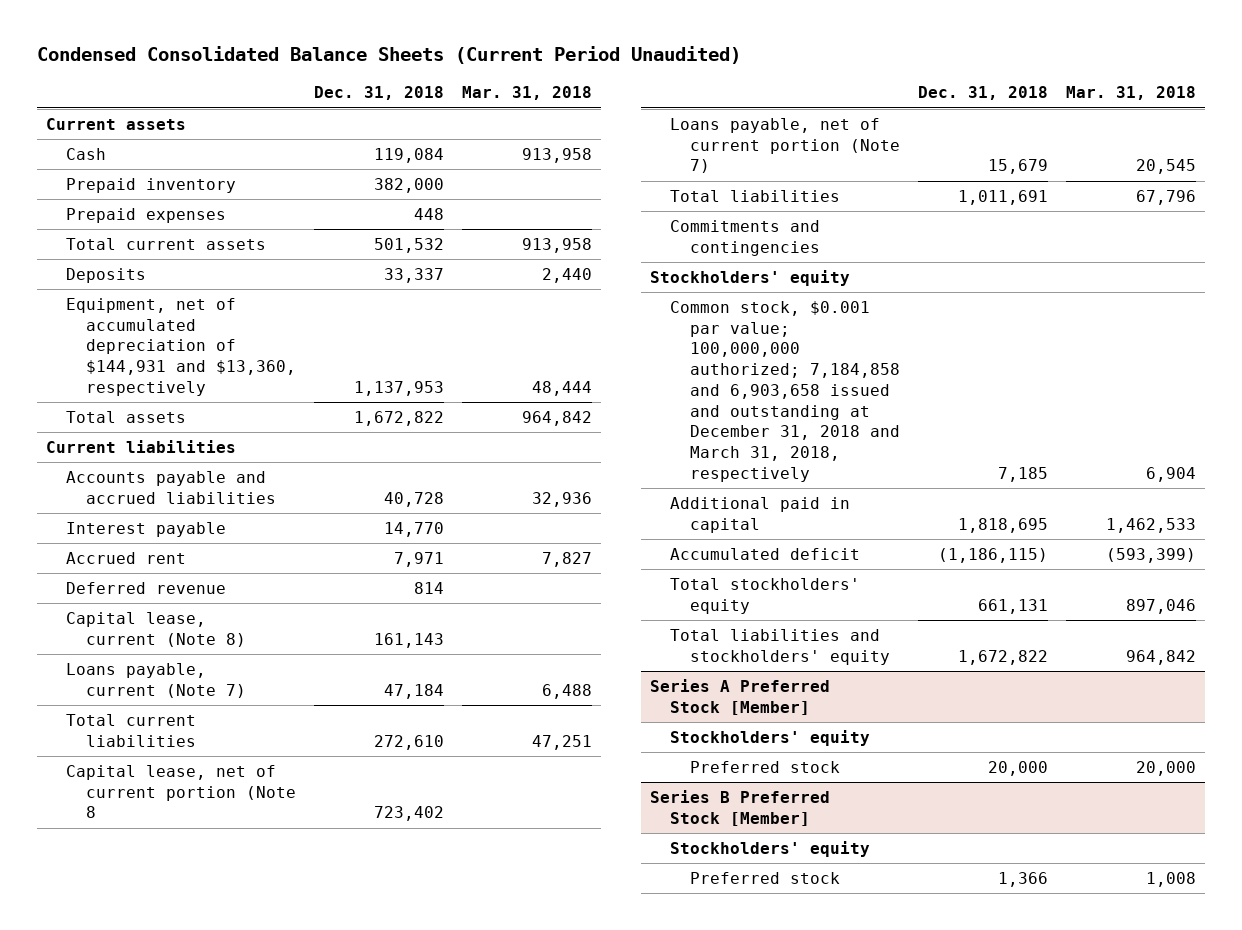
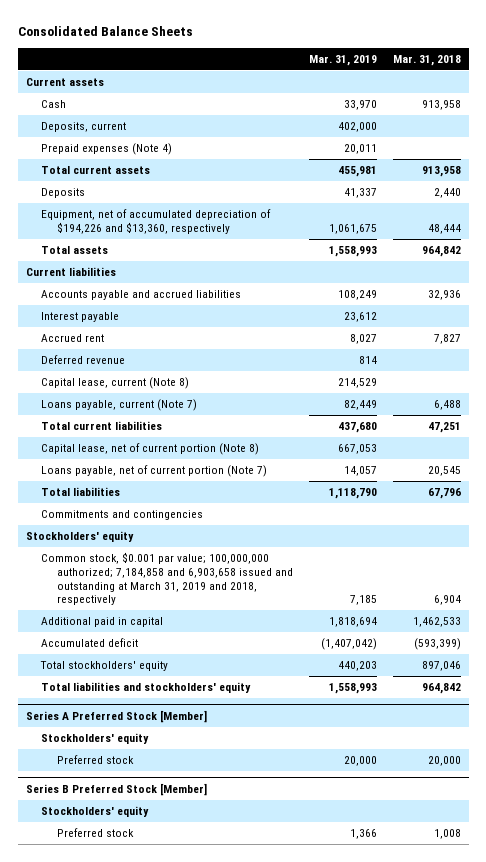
[36,46,741,65] Condensed Consolidated Balance Sheets (Current Period Unaudited) -> [17,26,193,37] Consolidated Balance Sheets
[313,86,444,101] Dec. 31, 2018 -> none
none -> [308,54,377,66] Mar. 31, 2019
[65,177,236,193] Prepaid inventory -> [41,122,127,133] Deposits, current
[65,207,226,223] Prepaid expenses -> [41,143,173,156] Prepaid expenses (Note 4)
[65,297,296,396] Equipment, net of accumulated depreciation of $144,931 and $13,360, respectively -> [41,209,272,234] Equipment, net of accumulated depreciation of $194,226 and $13,360, respectively
[65,764,296,819] Capital lease, net of current portion (Note 8 -> [41,443,260,456] Capital lease, net of current portion (Note 8)
[670,300,901,482] Common stock, $0.001 par value; 100,000,000 authorized; 7,184,858 and 6,903,658 issued and outstanding at December 31, 2018 and March 31, 2018, respectively -> [41,552,293,606] Common stock, $0.001 par value; 100,000,000 authorized; 7,184,858 and 6,903,658 issued and outstanding at March 31, 2019 and 2018, respectively

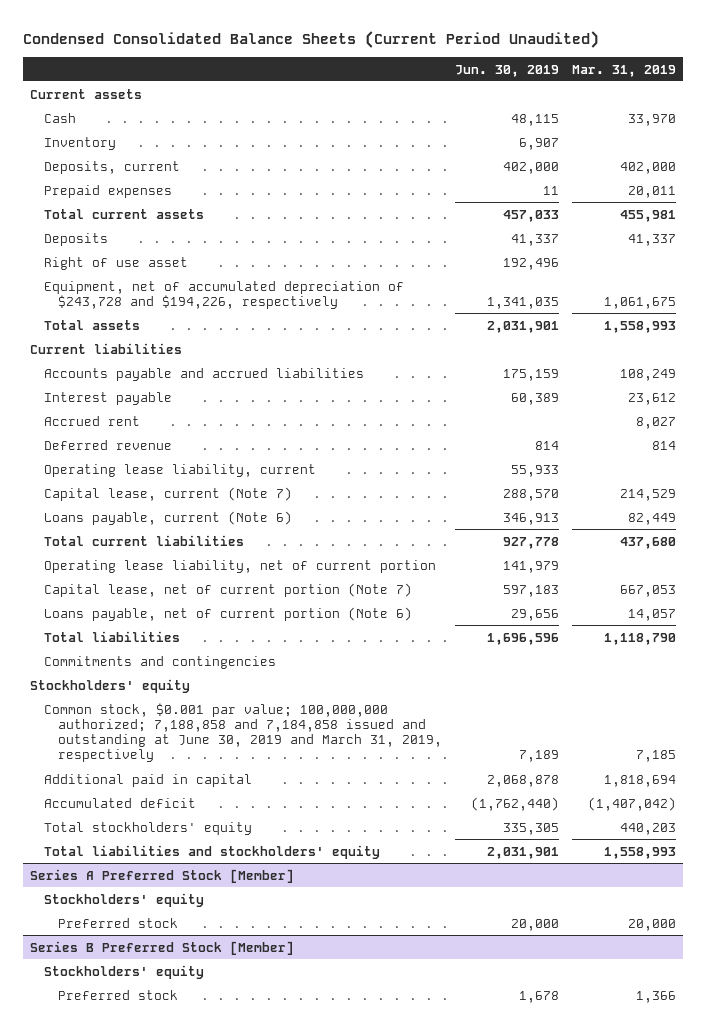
[17,26,193,37] Consolidated Balance Sheets -> [23,30,600,48] Condensed Consolidated Balance Sheets (Current Period Unaudited)
[392,54,461,66] Mar. 31, 2018 -> none
none -> [455,64,560,77] Jun. 30, 2019
none -> [43,136,116,150] Inventory
[41,143,173,156] Prepaid expenses (Note 4) -> [43,184,172,198] Prepaid expenses
none -> [43,256,188,270] Right of use asset
[41,209,272,234] Equipment, net of accumulated depreciation of $194,226 and $13,360, respectively -> [43,280,404,309] Equipment, net of accumulated depreciation of $243,728 and $194,226, respectively
none -> [43,463,316,477] Operating lease liability, current
[41,377,190,390] Capital lease, current (Note 8) -> [43,486,292,501] Capital lease, current (Note 7)
[41,399,198,412] Loans payable, current (Note 7) -> [43,510,292,525] Loans payable, current (Note 6)
none -> [43,559,436,573] Operating lease liability, net of current portion
[41,443,260,456] Capital lease, net of current portion (Note 8) -> [43,582,412,597] Capital lease, net of current portion (Note 7)
[41,465,268,478] Loans payable, net of current portion (Note 7) -> [43,606,412,621] Loans payable, net of current portion (Note 6)
[41,552,293,606] Common stock, $0.001 par value; 100,000,000 authorized; 7,184,858 and 6,903,658 issued and outstanding at March 31, 2019 and 2018, respectively -> [43,702,442,763] Common stock, $0.001 par value; 100,000,000 authorized; 7,188,858 and 7,184,858 issued and outstanding at June 30, 2019 and March 31, 2019, respectively

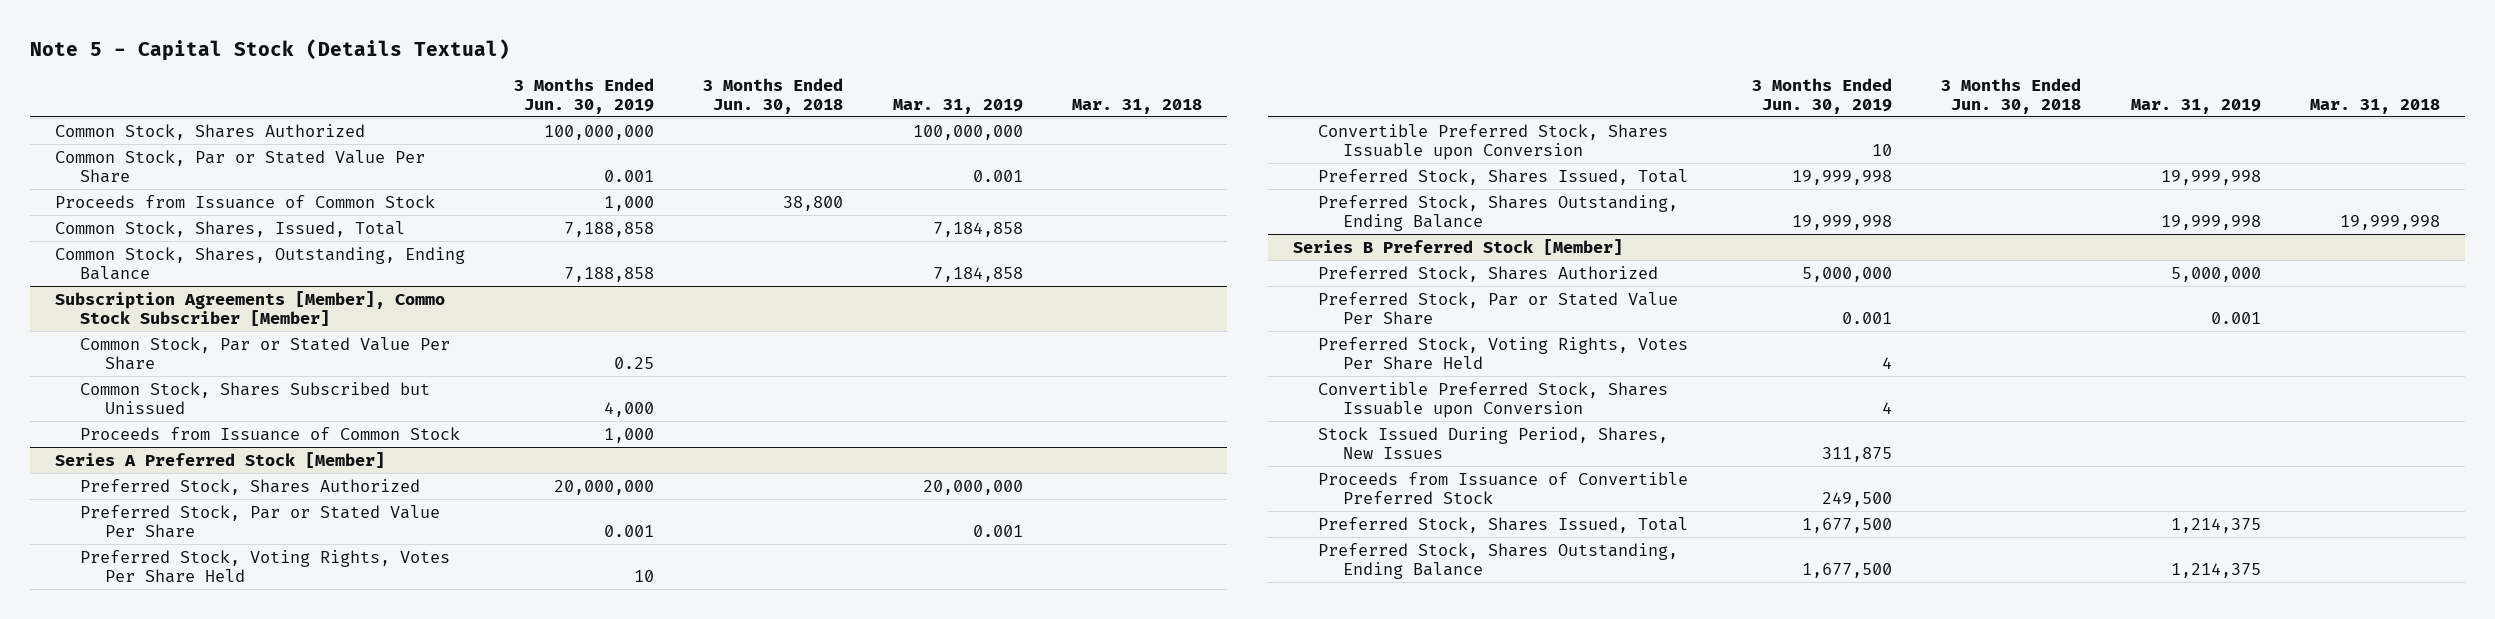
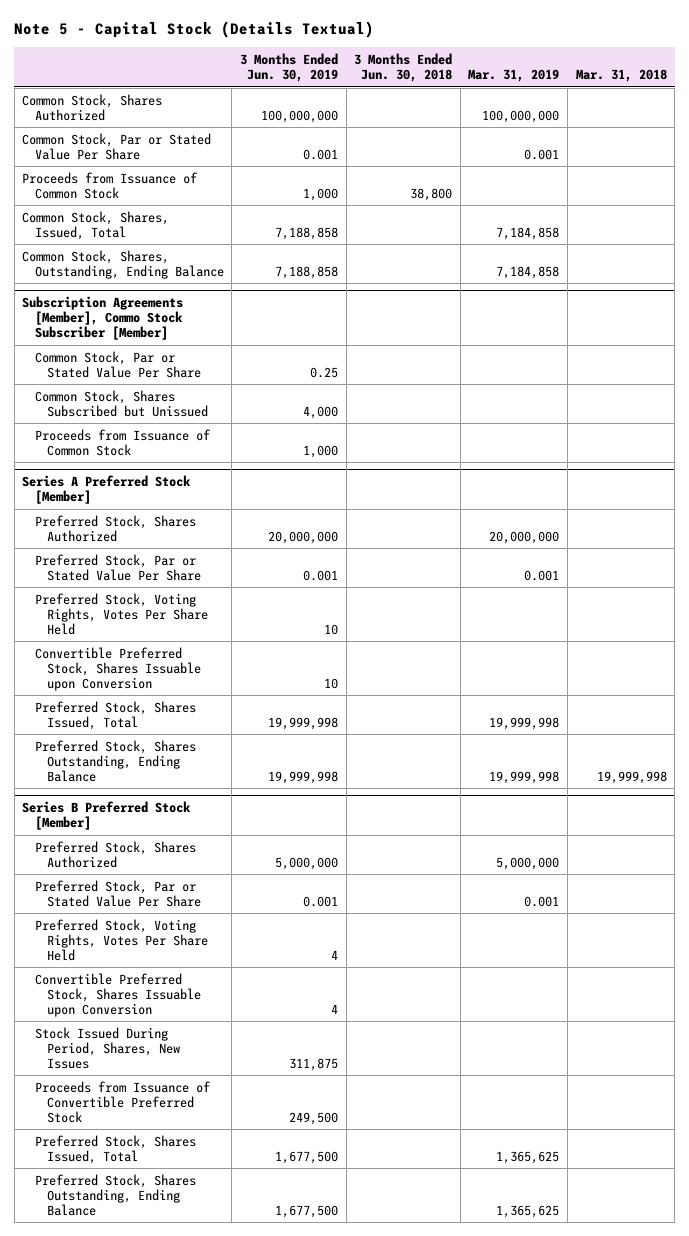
[2170,517,2261,533] 1,214,375 -> [496,1150,560,1164] 1,365,625
[2170,562,2261,578] 1,214,375 -> [496,1204,560,1218] 1,365,625

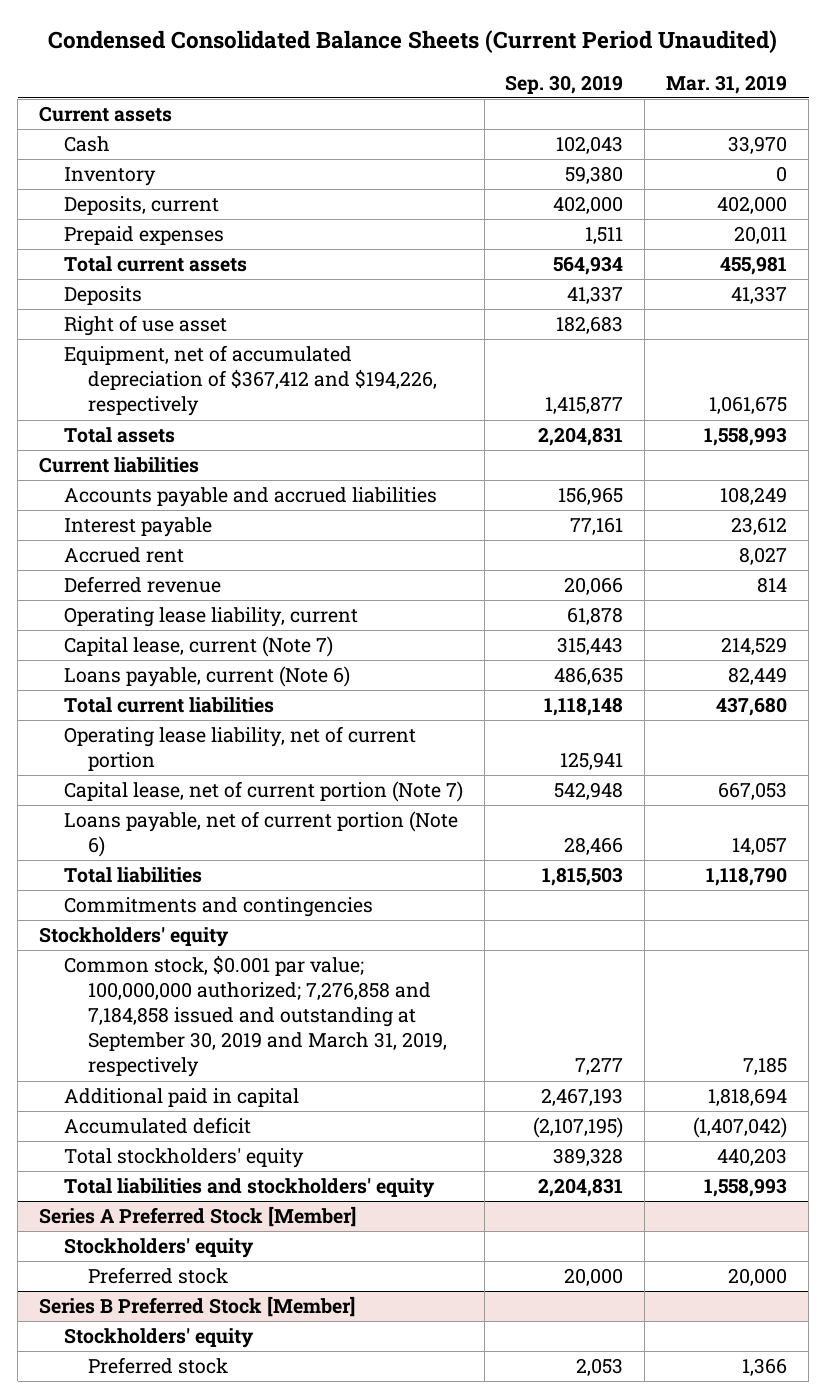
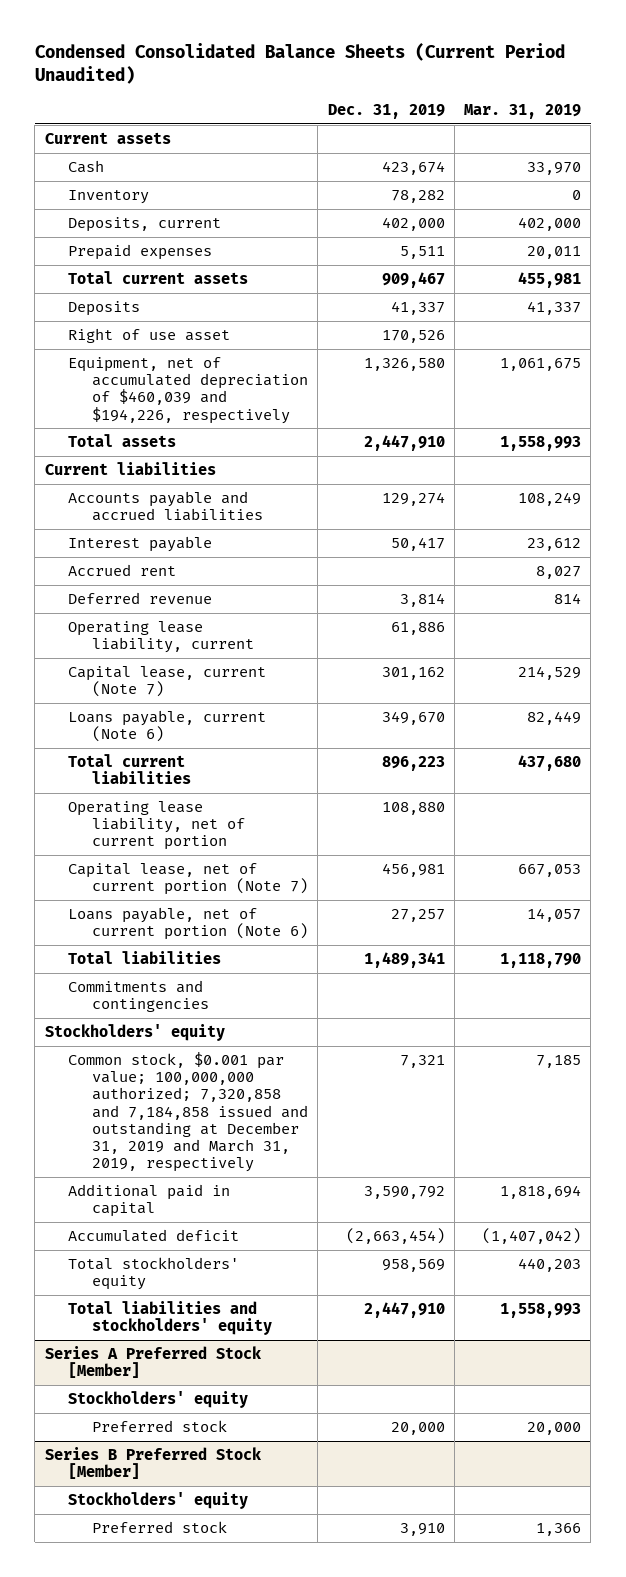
[505,74,624,94] Sep. 30, 2019 -> none
none -> [327,103,445,119] Dec. 31, 2019
[63,345,437,417] Equipment, net of accumulated depreciation of $367,412 and $194,226, respectively -> [68,357,308,424] Equipment, net of accumulated depreciation of $460,039 and $194,226, respectively
[63,955,447,1078] Common stock, $0.001 par value; 100,000,000 authorized; 7,276,858 and 7,184,858 issued and outstanding at September 30, 2019 and March 31, 2019, respectively -> [68,1052,308,1172] Common stock, $0.001 par value; 100,000,000 authorized; 7,320,858 and 7,184,858 issued and outstanding at December 31, 2019 and March 31, 2019, respectively

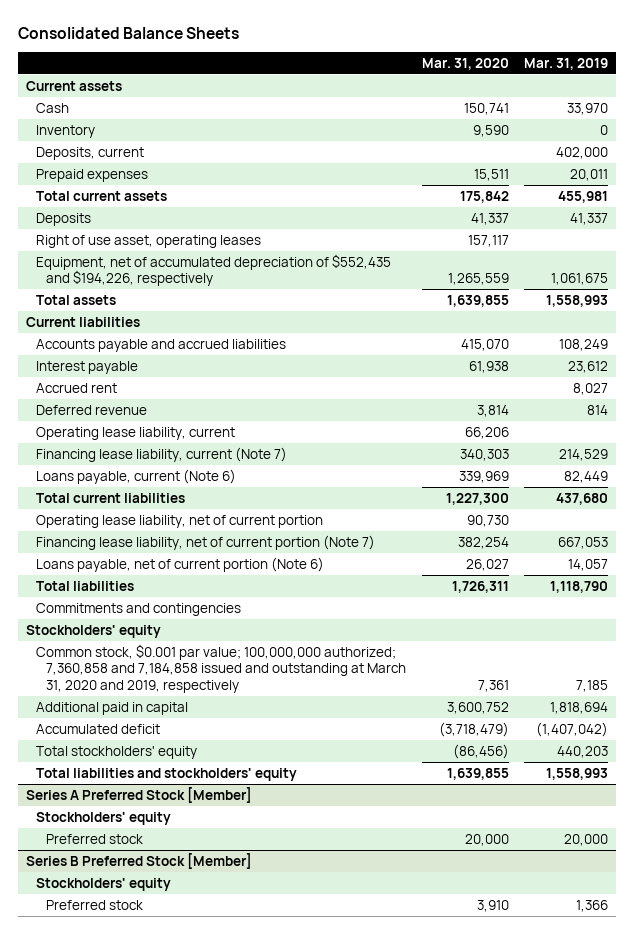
[34,42,565,84] Condensed Consolidated Balance Sheets (Current Period Unaudited) -> [18,26,240,39] Consolidated Balance Sheets
[327,103,445,119] Dec. 31, 2019 -> none
none -> [421,57,509,70] Mar. 31, 2020
[68,328,231,344] Right of use asset -> [36,234,262,248] Right of use asset, operating leases
[68,357,308,424] Equipment, net of accumulated depreciation of $460,039 and $194,226, respectively -> [36,253,392,287] Equipment, net of accumulated depreciation of $552,435 and $194,226, respectively
[68,666,267,698] Capital lease, current (Note 7) -> [36,446,288,462] Financing lease liability, current (Note 7)
[68,863,308,896] Capital lease, net of current portion (Note 7) -> [36,534,376,550] Financing lease liability, net of current portion (Note 7)
[68,1052,308,1172] Common stock, $0.001 par value; 100,000,000 authorized; 7,320,858 and 7,184,858 issued and outstanding at December 31, 2019 and March 31, 2019, respectively -> [36,643,406,693] Common stock, $0.001 par value; 100,000,000 authorized; 7,360,858 and 7,184,858 issued and outstanding at March 31, 2020 and 2019, respectively

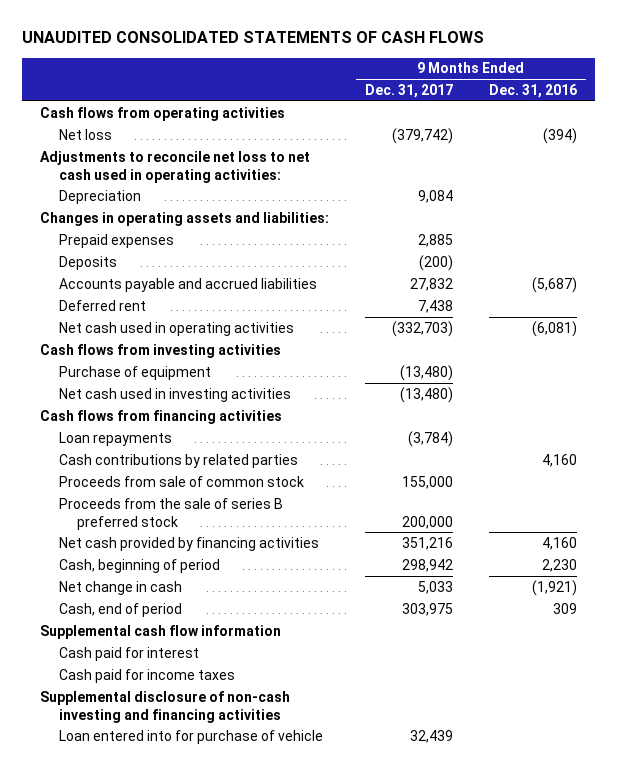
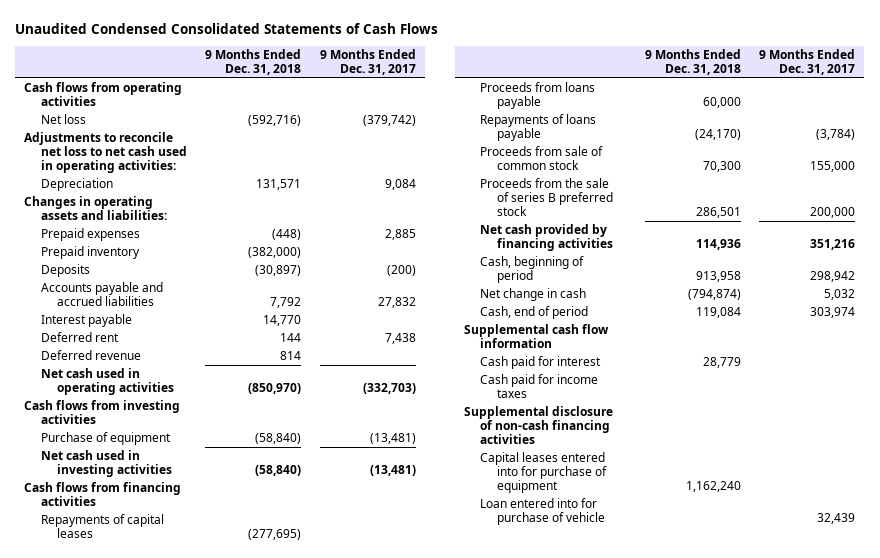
[21,31,484,44] UNAUDITED CONSOLIDATED STATEMENTS OF CASH FLOWS -> [15,22,439,34] Unaudited Condensed Consolidated Statements of Cash Flows
[489,83,578,98] Dec. 31, 2016 -> none
none -> [205,48,302,75] 9 Months Ended Dec. 31, 2018
none -> [40,246,140,260] Prepaid inventory
none -> [40,314,132,328] Interest payable
none -> [40,350,141,361] Deferred revenue
[399,364,453,381] (13,480) -> [369,433,416,445] (13,481)
[399,386,453,403] (13,480) -> [369,465,416,477] (13,481)
[58,453,298,468] Cash contributions by related parties -> none
none -> [40,514,164,539] Repayments of capital leases
none -> [480,82,596,110] Proceeds from loans payable
[58,431,172,446] Loan repayments -> [480,114,597,142] Repayments of loans payable
[417,580,453,594] 5,033 -> [824,289,856,301] 5,032
[401,602,453,616] 303,975 -> [810,307,856,319] 303,974
[39,690,290,723] Supplemental disclosure of non-cash investing and financing activities -> [464,406,614,445] Supplemental disclosure of non-cash financing activities
none -> [480,452,607,494] Capital leases entered into for purchase of equipment

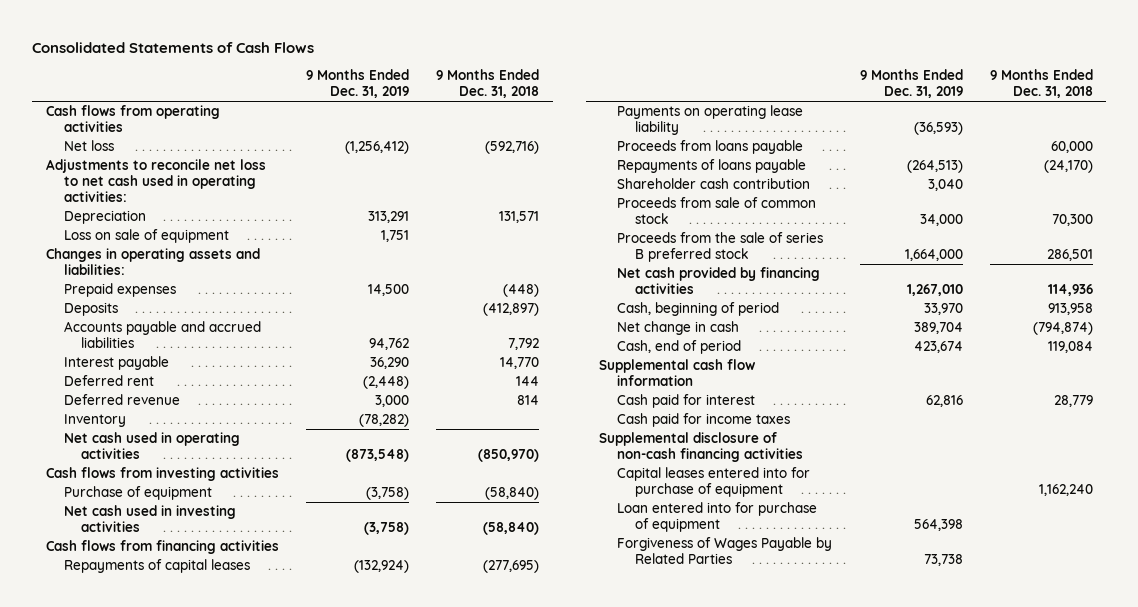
[15,22,439,34] Unaudited Condensed Consolidated Statements of Cash Flows -> [32,41,315,53] Consolidated Statements of Cash Flows
[319,48,416,75] 9 Months Ended Dec. 31, 2017 -> none
none -> [305,69,409,99] 9 Months Ended Dec. 31, 2019
none -> [63,229,229,244] Loss on sale of equipment
[40,246,140,260] Prepaid inventory -> none
[255,265,302,277] (30,897) -> [483,303,540,317] (412,897)
none -> [63,414,126,428] Inventory
none -> [617,105,804,136] Payments on operating lease liability
none -> [617,178,811,190] Shareholder cash contribution
[480,498,605,526] Loan entered into for purchase of vehicle -> [617,502,818,533] Loan entered into for purchase of equipment
none -> [617,537,833,565] Forgiveness of Wages Payable by Related Parties

